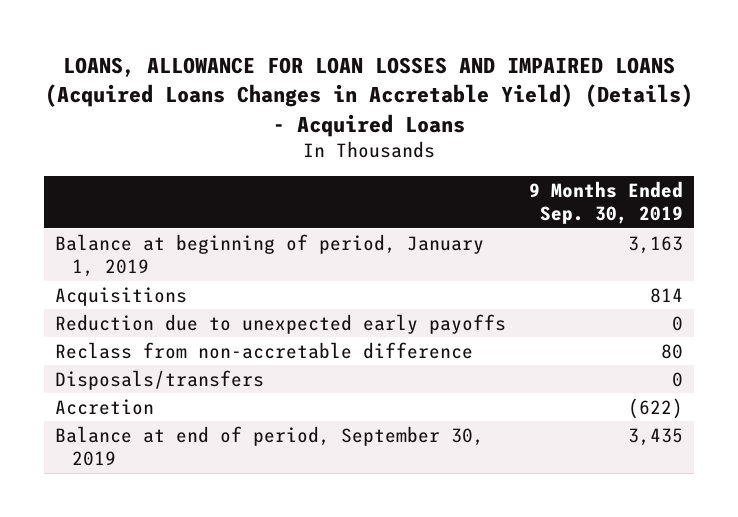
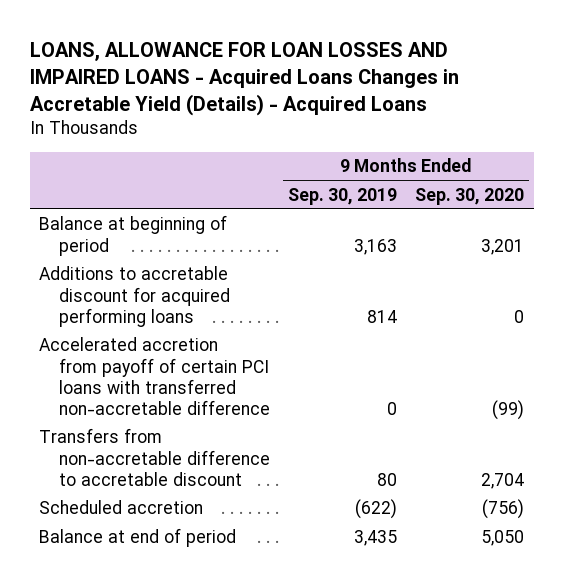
[44,56,693,137] LOANS, ALLOWANCE FOR LOAN LOSSES AND IMPAIRED LOANS (Acquired Loans Changes in Accretable Yield) (Details) - Acquired Loans -> [29,41,459,116] LOANS, ALLOWANCE FOR LOAN LOSSES AND IMPAIRED LOANS - Acquired Loans Changes in Accretable Yield (Details) - Acquired Loans
none -> [415,187,525,205] Sep. 30, 2020
[54,369,264,390] Disposals/transfers -> none
[54,233,484,278] Balance at beginning of period, January 1, 2019 -> [38,215,227,256] Balance at beginning of period
[54,286,187,306] Acquisitions -> [38,266,230,327] Additions to accretable discount for acquired performing loans
[54,313,506,334] Reduction due to unexpected early payoffs -> [38,337,270,415] Accelerated accretion from payoff of certain PCI loans with transferred non-accretable difference
[54,341,473,359] Reclass from non-accretable difference -> [38,428,270,486] Transfers from non-accretable difference to accretable discount
[54,398,154,415] Accretion -> [38,500,203,515] Scheduled accretion
[54,425,484,467] Balance at end of period, September 30, 2019 -> [38,528,236,548] Balance at end of period

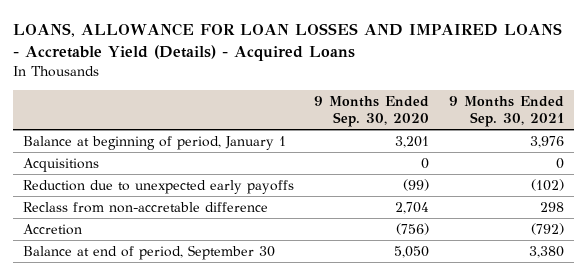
[29,41,459,116] LOANS, ALLOWANCE FOR LOAN LOSSES AND IMPAIRED LOANS - Acquired Loans Changes in Accretable Yield (Details) - Acquired Loans -> [12,22,562,61] LOANS, ALLOWANCE FOR LOAN LOSSES AND IMPAIRED LOANS - Accretable Yield (Details) - Acquired Loans
[288,187,398,205] Sep. 30, 2019 -> none
none -> [448,95,564,127] 9 Months Ended Sep. 30, 2021
[38,215,227,256] Balance at beginning of period -> [22,136,286,151] Balance at beginning of period, January 1
[38,266,230,327] Additions to accretable discount for acquired performing loans -> [22,158,99,173] Acquisitions
[38,337,270,415] Accelerated accretion from payoff of certain PCI loans with transferred non-accretable difference -> [22,180,294,195] Reduction due to unexpected early payoffs
[38,428,270,486] Transfers from non-accretable difference to accretable discount -> [22,202,268,214] Reclass from non-accretable difference
[38,500,203,515] Scheduled accretion -> [22,224,82,236] Accretion
[38,528,236,548] Balance at end of period -> [22,245,275,261] Balance at end of period, September 30

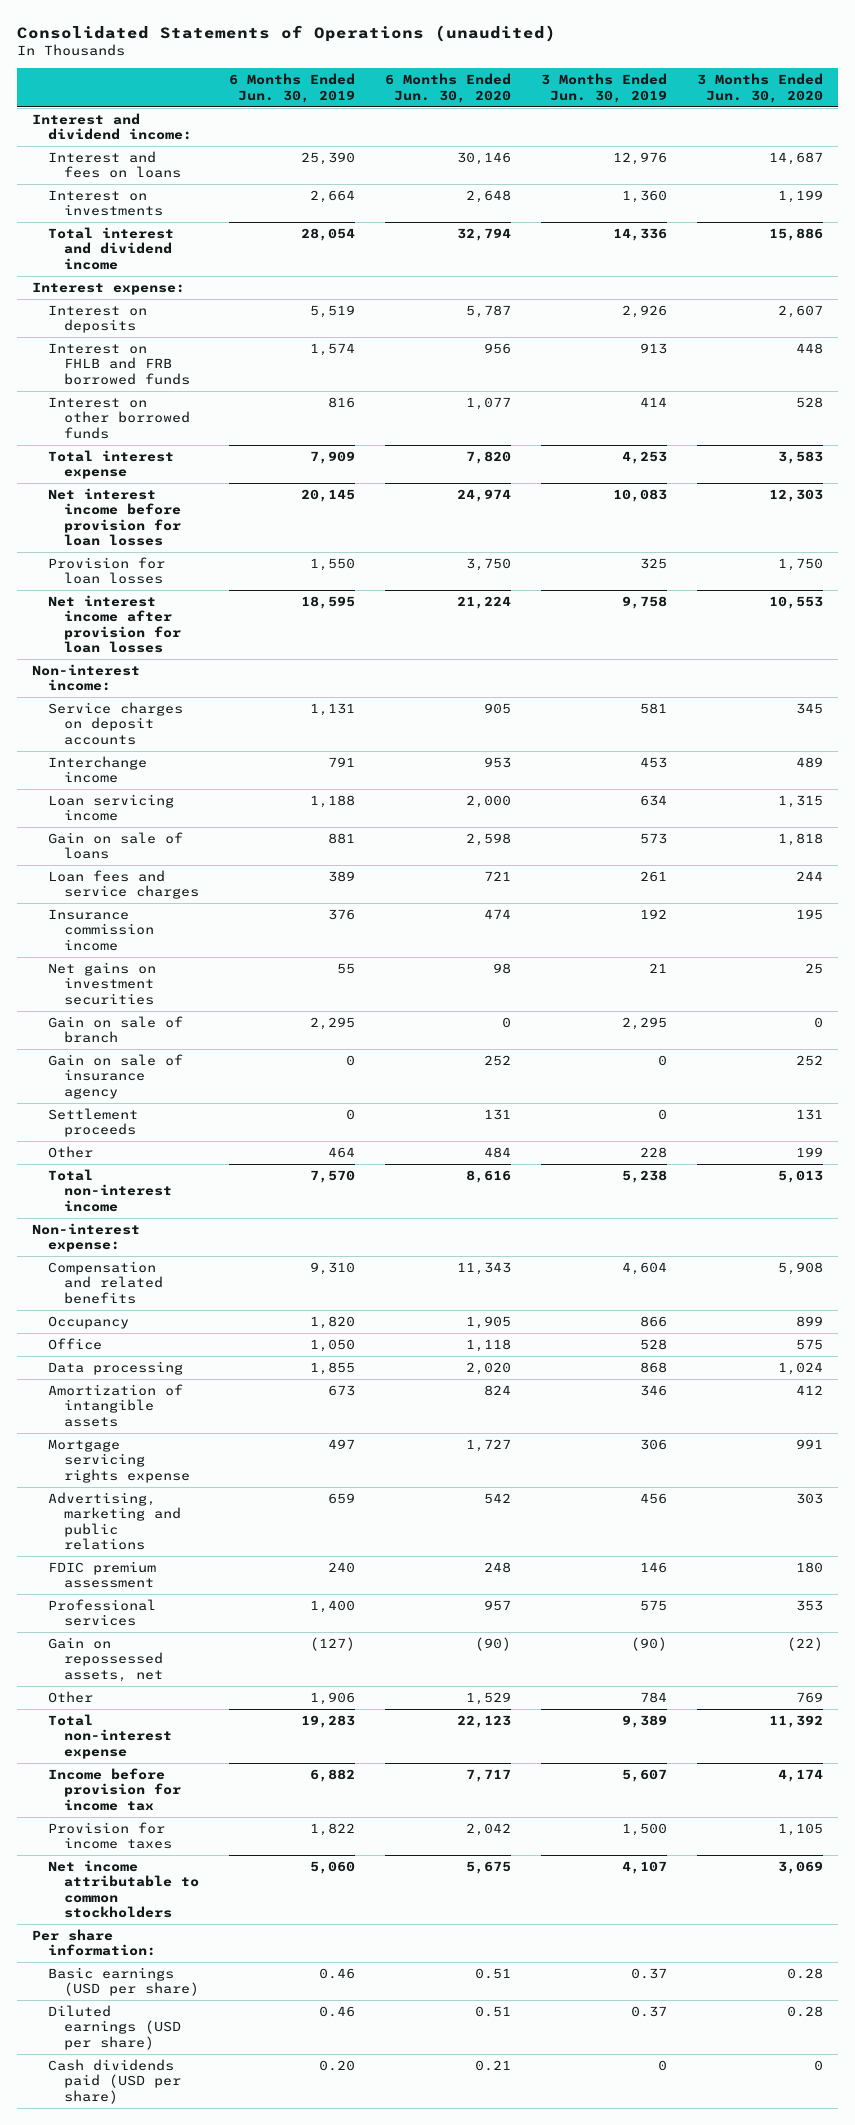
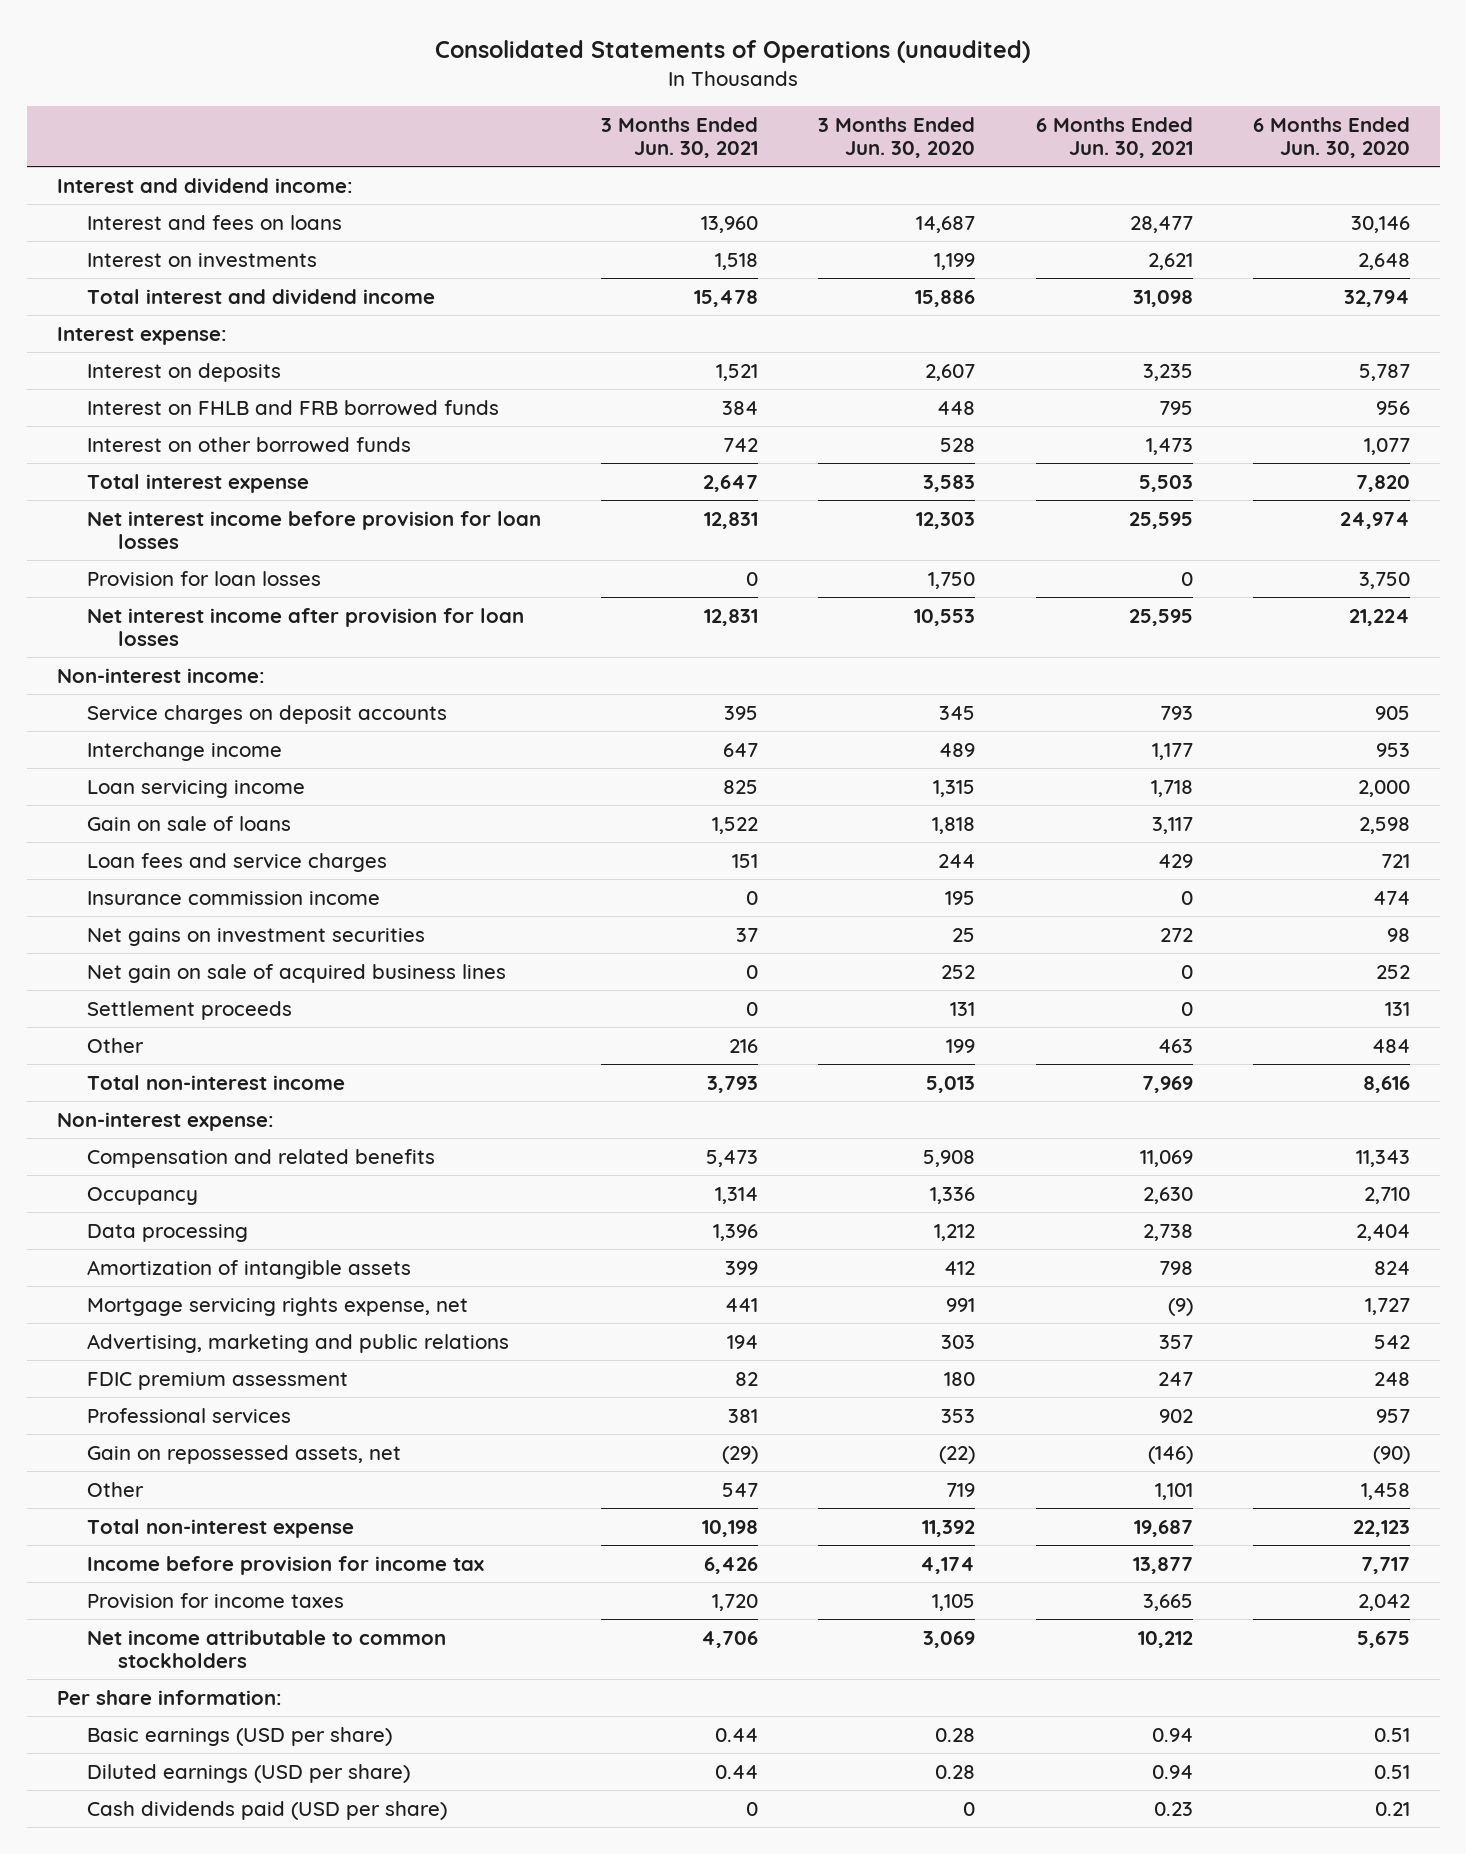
[228,73,355,103] 6 Months Ended Jun. 30, 2019 -> none
[540,73,667,103] 3 Months Ended Jun. 30, 2019 -> none
none -> [601,116,759,159] 3 Months Ended Jun. 30, 2021
none -> [1035,116,1193,159] 6 Months Ended Jun. 30, 2021
[48,1016,184,1044] Gain on sale of branch -> none
[48,1054,184,1099] Gain on sale of insurance agency -> [87,963,507,983] Net gain on sale of acquired business lines
[48,1338,103,1351] Office -> none
[465,1316,511,1330] 1,905 -> [1363,1186,1410,1204] 2,710
[795,1316,823,1328] 899 -> [930,1186,976,1204] 1,336
[465,1362,511,1376] 2,020 -> [1355,1223,1410,1241] 2,404
[777,1362,823,1376] 1,024 -> [934,1223,976,1241] 1,212
[48,1439,190,1483] Mortgage servicing rights expense -> [87,1296,469,1316] Mortgage servicing rights expense, net
[465,1692,511,1706] 1,529 -> [1360,1482,1410,1500] 1,458
[795,1692,823,1704] 769 -> [946,1482,976,1497] 719

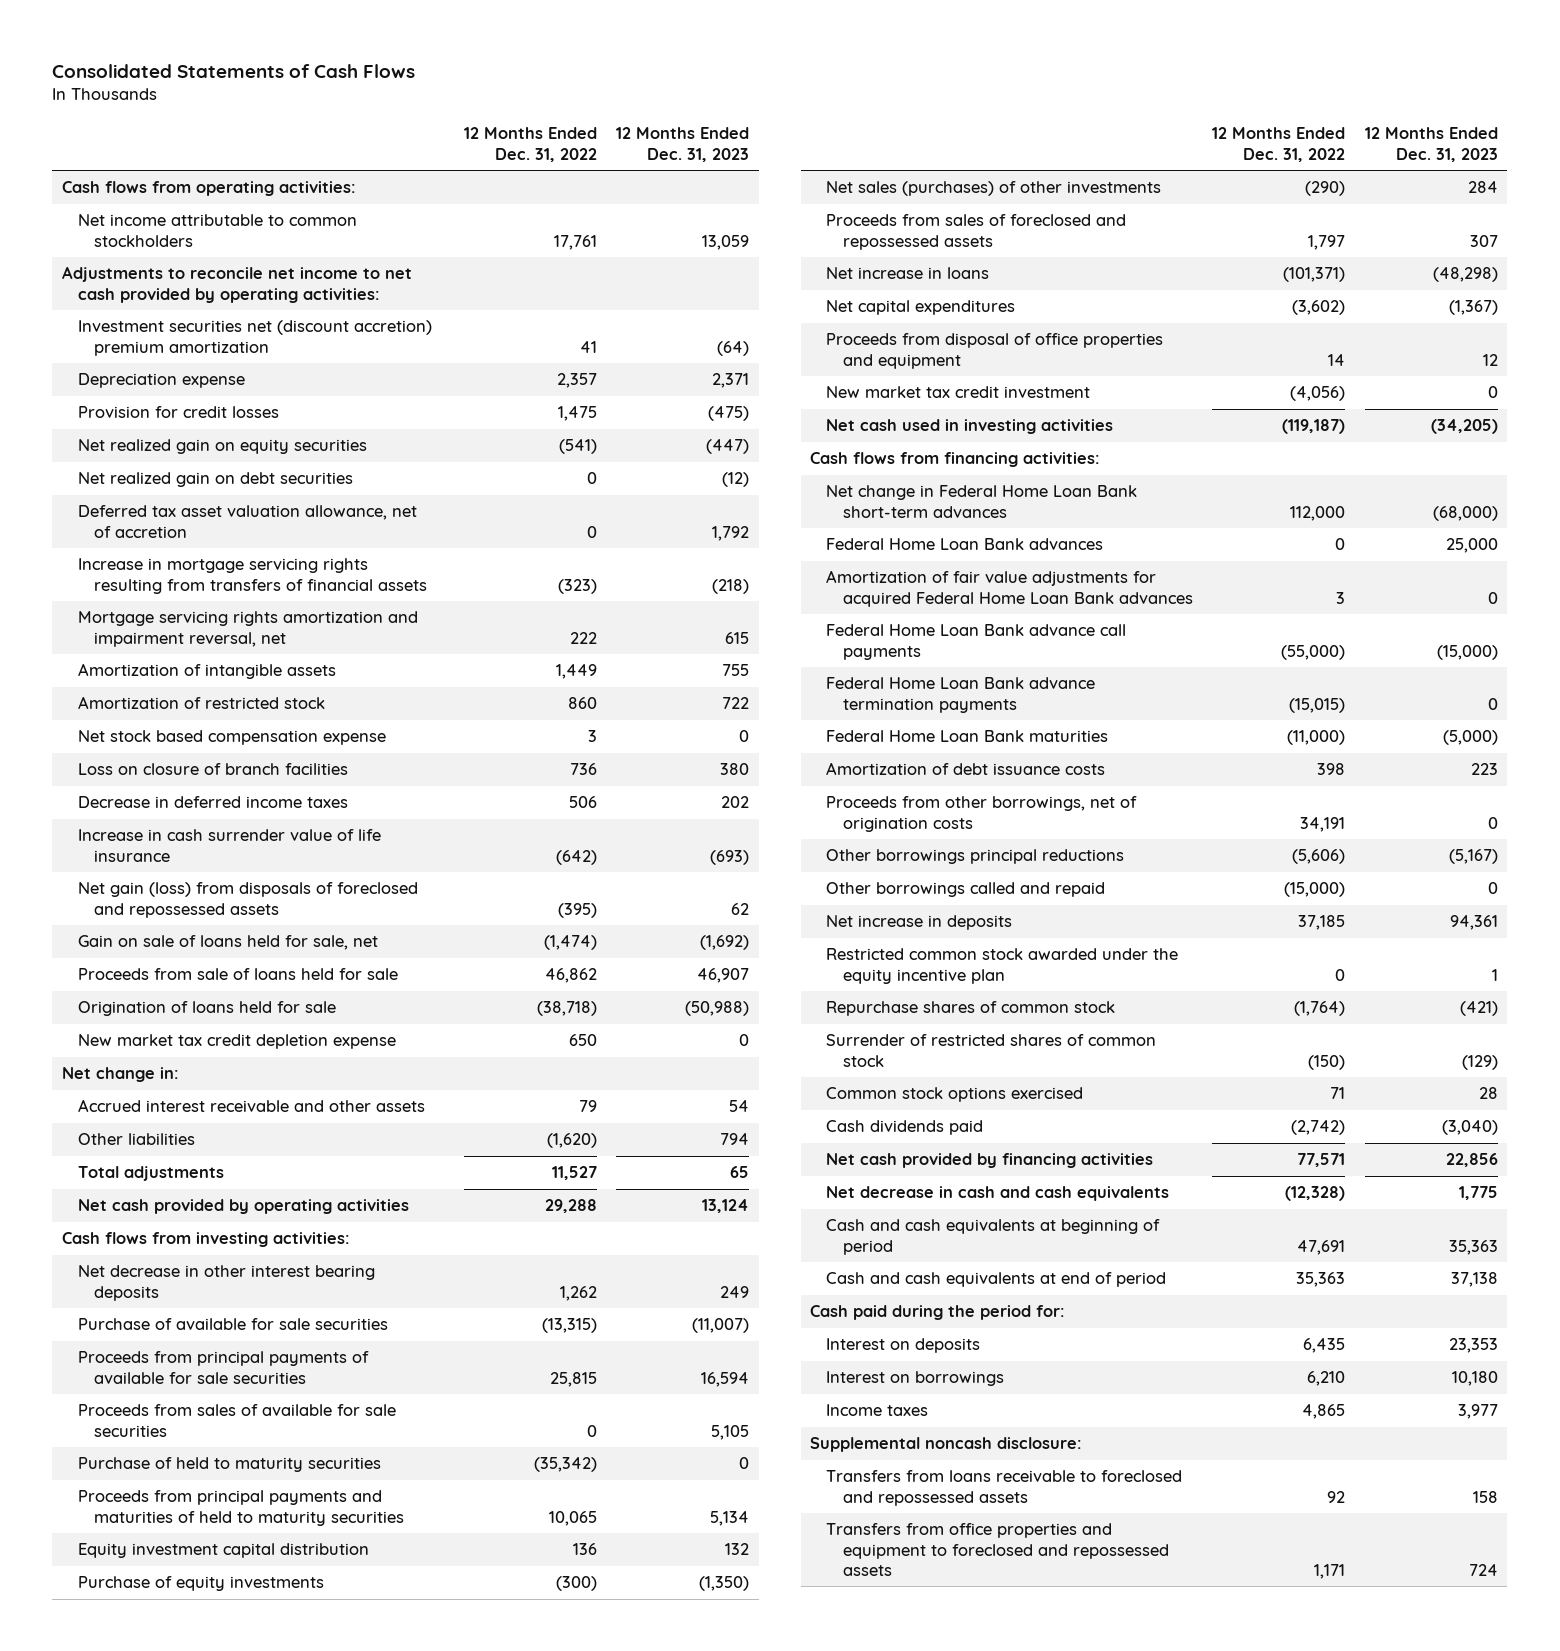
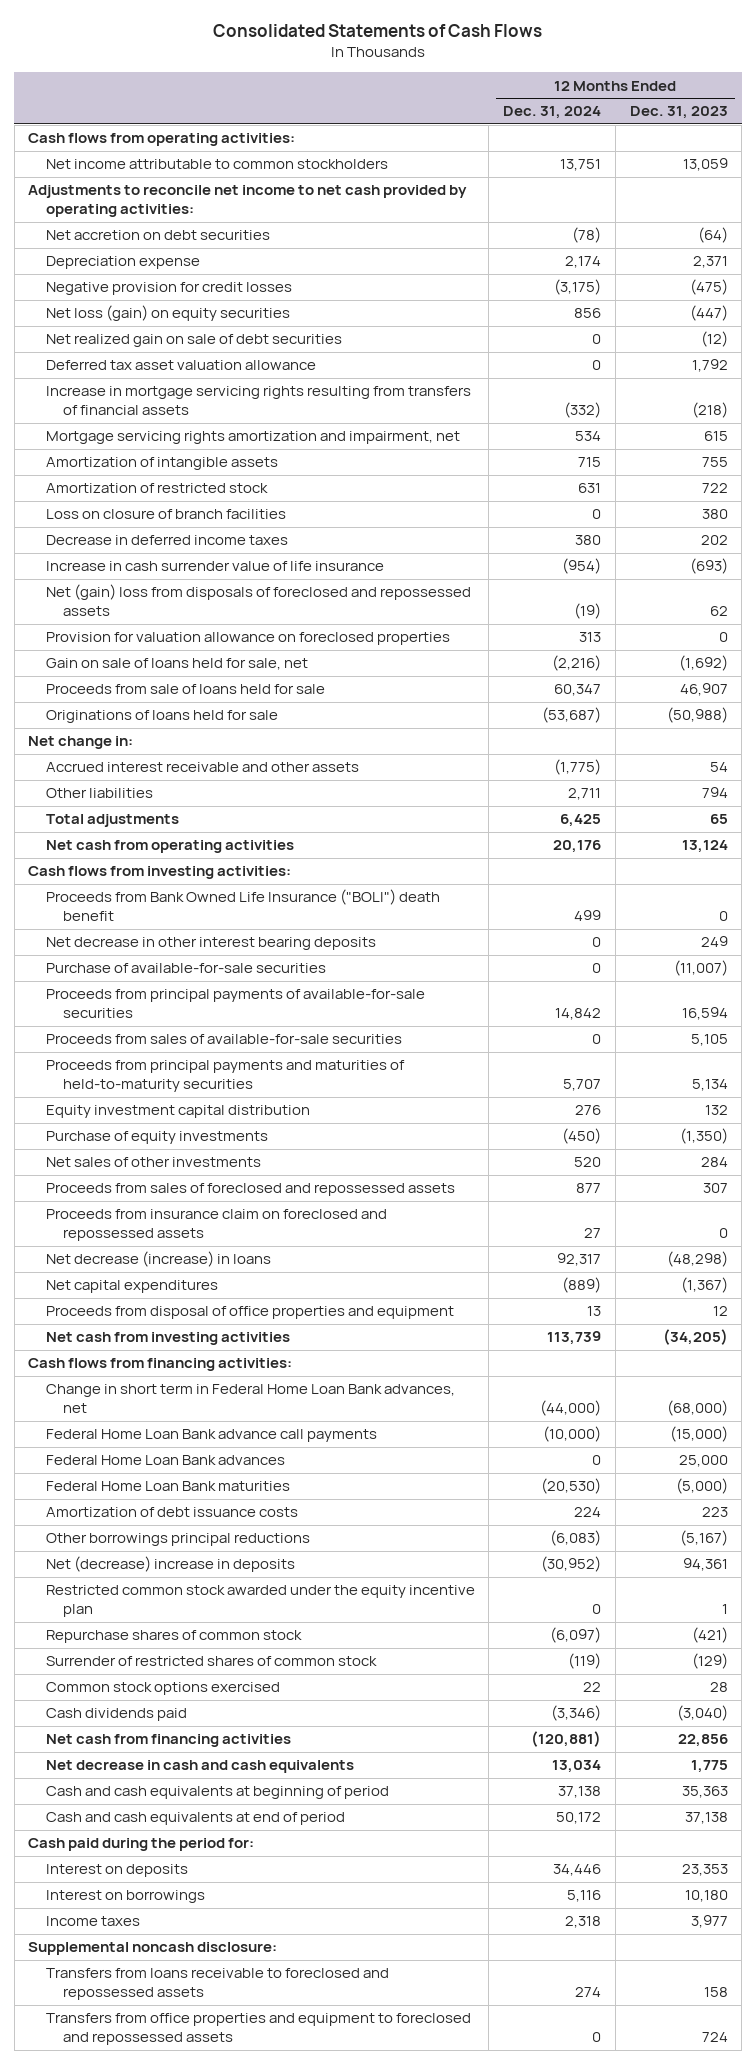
[463,127,597,162] 12 Months Ended Dec. 31, 2022 -> none
none -> [503,106,602,120] Dec. 31, 2024
[78,320,433,356] Investment securities net (discount accretion) premium amortization -> [45,230,270,241] Net accretion on debt securities
[78,406,280,419] Provision for credit losses -> [45,282,292,296] Negative provision for credit losses
[78,439,368,455] Net realized gain on equity securities -> [45,305,290,322] Net loss (gain) on equity securities
[78,472,354,488] Net realized gain on debt securities -> [45,334,342,348] Net realized gain on sale of debt securities
[78,505,418,538] Deferred tax asset valuation allowance, net of accretion -> [45,360,316,371] Deferred tax asset valuation allowance
[78,611,419,647] Mortgage servicing rights amortization and impairment reversal, net -> [45,431,460,445] Mortgage servicing rights amortization and impairment, net
[78,730,387,746] Net stock based compensation expense -> none
[78,882,419,918] Net gain (loss) from disposals of foreclosed and repossessed assets -> [45,584,471,617] Net (gain) loss from disposals of foreclosed and repossessed assets
none -> [45,632,450,646] Provision for valuation allowance on foreclosed properties
[78,1034,397,1050] New market tax credit depletion expense -> none
[78,1001,337,1017] Origination of loans held for sale -> [45,710,278,724] Originations of loans held for sale
[78,1199,410,1215] Net cash provided by operating activities -> [45,840,294,854] Net cash from operating activities
none -> [45,889,440,922] Proceeds from Bank Owned Life Insurance ("BOLI") death benefit
[78,1457,382,1473] Purchase of held to maturity securities -> none
[78,1318,389,1331] Purchase of available for sale securities -> [45,963,326,974] Purchase of available-for-sale securities
[78,1351,370,1384] Proceeds from principal payments of available for sale securities -> [45,989,425,1019] Proceeds from principal payments of available-for-sale securities
[78,1404,397,1437] Proceeds from sales of available for sale securities -> [45,1034,402,1045] Proceeds from sales of available-for-sale securities
[78,1490,405,1526] Proceeds from principal payments and maturities of held to maturity securities -> [45,1060,405,1093] Proceeds from principal payments and maturities of held-to-maturity securities
[826,181,1162,197] Net sales (purchases) of other investments -> [45,1157,261,1168] Net sales of other investments
none -> [45,1209,387,1242] Proceeds from insurance claim on foreclosed and repossessed assets
[826,267,990,280] Net increase in loans -> [45,1251,271,1268] Net decrease (increase) in loans
[826,386,1091,399] New market tax credit investment -> none
[826,419,1114,435] Net cash used in investing activities -> [45,1332,290,1346] Net cash from investing activities
[826,570,1193,607] Amortization of fair value adjustments for acquired Federal Home Loan Bank advances -> none
[826,485,1138,518] Net change in Federal Home Loan Bank short-term advances -> [45,1384,455,1414] Change in short term in Federal Home Loan Bank advances, net
[826,677,1096,713] Federal Home Loan Bank advance termination payments -> none
[826,538,1104,551] Federal Home Loan Bank advances -> [45,1455,285,1466] Federal Home Loan Bank advances
[826,796,1138,832] Proceeds from other borrowings, net of origination costs -> none
[826,882,1106,898] Other borrowings called and repaid -> none
[826,915,1013,931] Net increase in deposits -> [45,1556,295,1573] Net (decrease) increase in deposits
[826,1153,1154,1169] Net cash provided by financing activities -> [45,1734,291,1748] Net cash from financing activities

